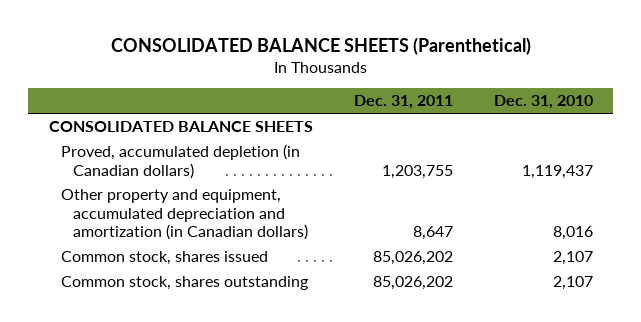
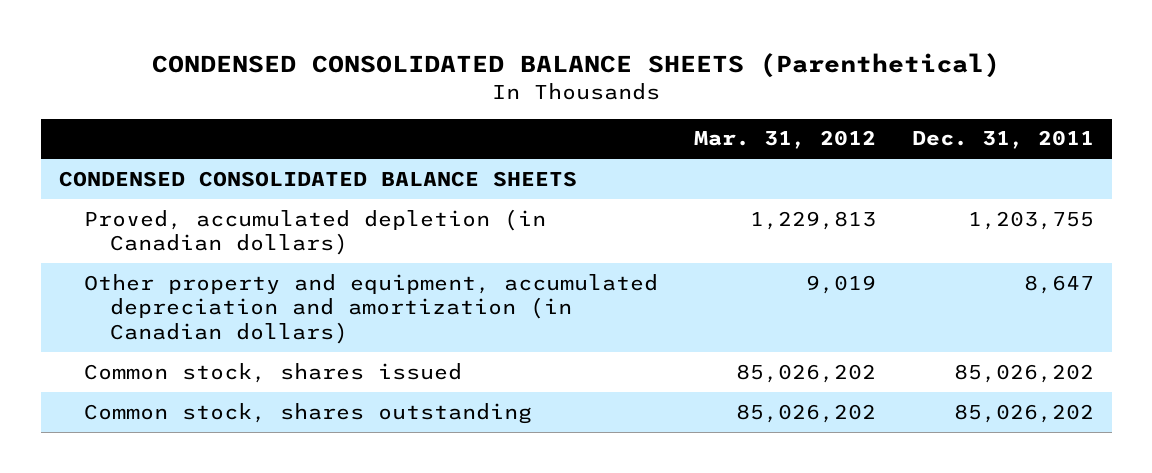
[110,37,531,56] CONSOLIDATED BALANCE SHEETS (Parenthetical) -> [152,52,1001,78] CONDENSED CONSOLIDATED BALANCE SHEETS (Parenthetical)
[493,95,593,110] Dec. 31, 2010 -> none
none -> [694,130,877,150] Mar. 31, 2012
[48,120,313,132] CONSOLIDATED BALANCE SHEETS -> [58,170,577,187] CONDENSED CONSOLIDATED BALANCE SHEETS

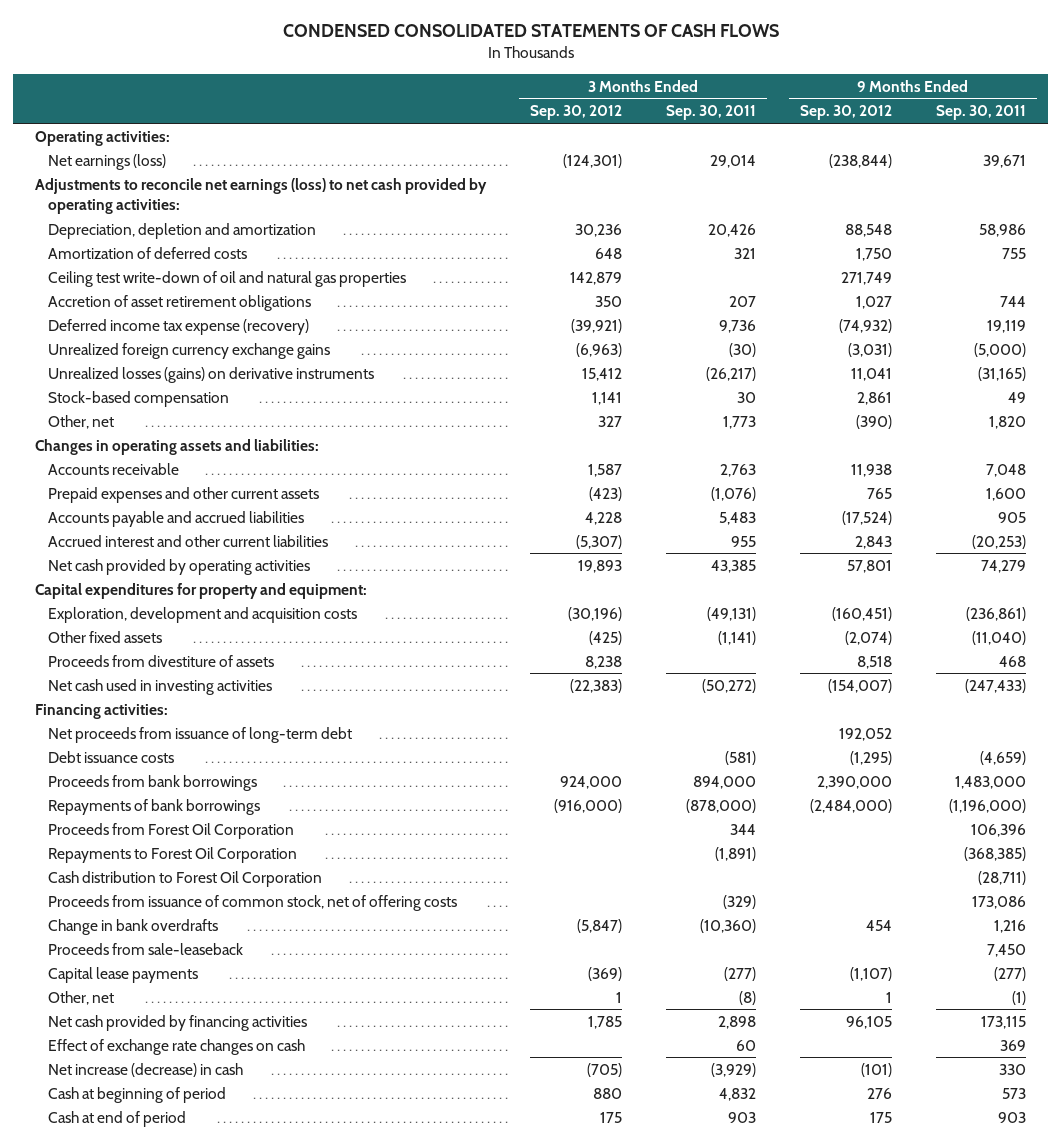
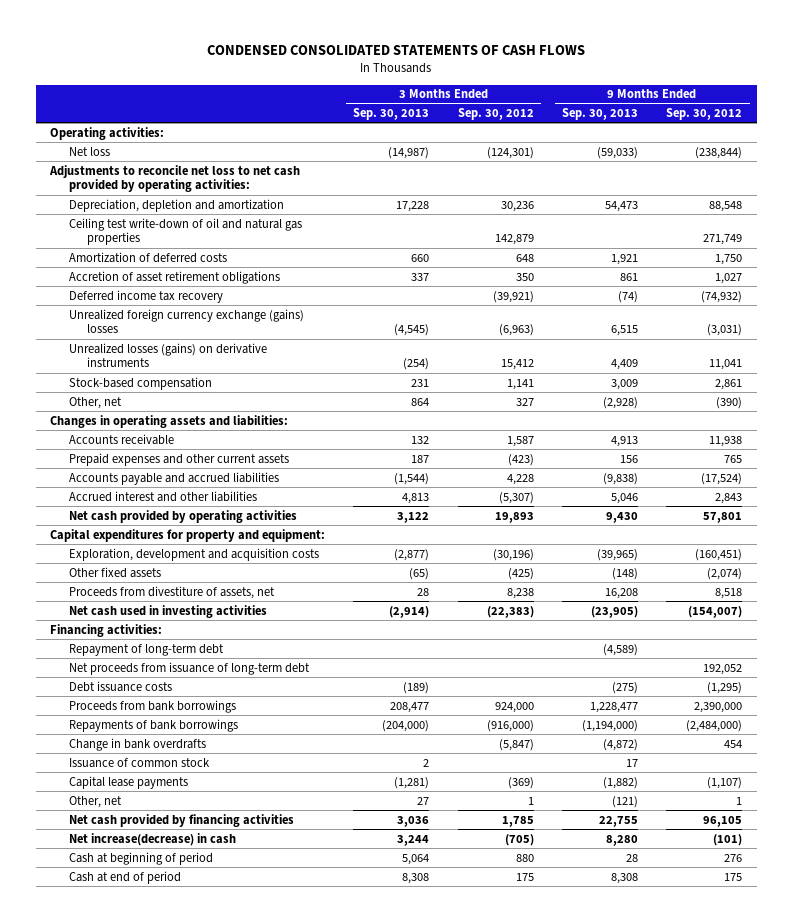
[666,105,757,121] Sep. 30, 2011 -> none
[936,105,1027,121] Sep. 30, 2011 -> none
none -> [353,108,430,121] Sep. 30, 2013
none -> [562,108,639,121] Sep. 30, 2013
[48,153,167,170] Net earnings (loss) -> [68,146,110,156] Net loss
[34,177,487,215] Adjustments to reconcile net earnings (loss) to net cash provided by operating activities: -> [49,164,301,193] Adjustments to reconcile net loss to net cash provided by operating activities:
[48,246,248,259] Amortization of deferred costs -> [68,251,227,263] Amortization of deferred costs
[48,318,310,335] Deferred income tax expense (recovery) -> [68,289,223,303] Deferred income tax recovery
[48,342,331,359] Unrealized foreign currency exchange gains -> [68,308,304,334] Unrealized foreign currency exchange (gains) losses
[48,534,329,547] Accrued interest and other current liabilities -> [68,490,257,502] Accrued interest and other liabilities
[48,654,275,667] Proceeds from divestiture of assets -> [68,585,275,599] Proceeds from divestiture of assets, net
none -> [68,643,224,656] Repayment of long-term debt
[48,822,295,839] Proceeds from Forest Oil Corporation -> none
[48,846,298,863] Repayments to Forest Oil Corporation -> none
[48,870,323,887] Cash distribution to Forest Oil Corporation -> none
[48,894,458,911] Proceeds from issuance of common stock, net of offering costs -> none
[48,942,244,955] Proceeds from sale-leaseback -> none
none -> [68,757,210,768] Issuance of common stock
[48,1038,306,1055] Effect of exchange rate changes on cash -> none
[48,1062,244,1077] Net increase (decrease) in cash -> [68,832,236,846] Net increase(decrease) in cash

